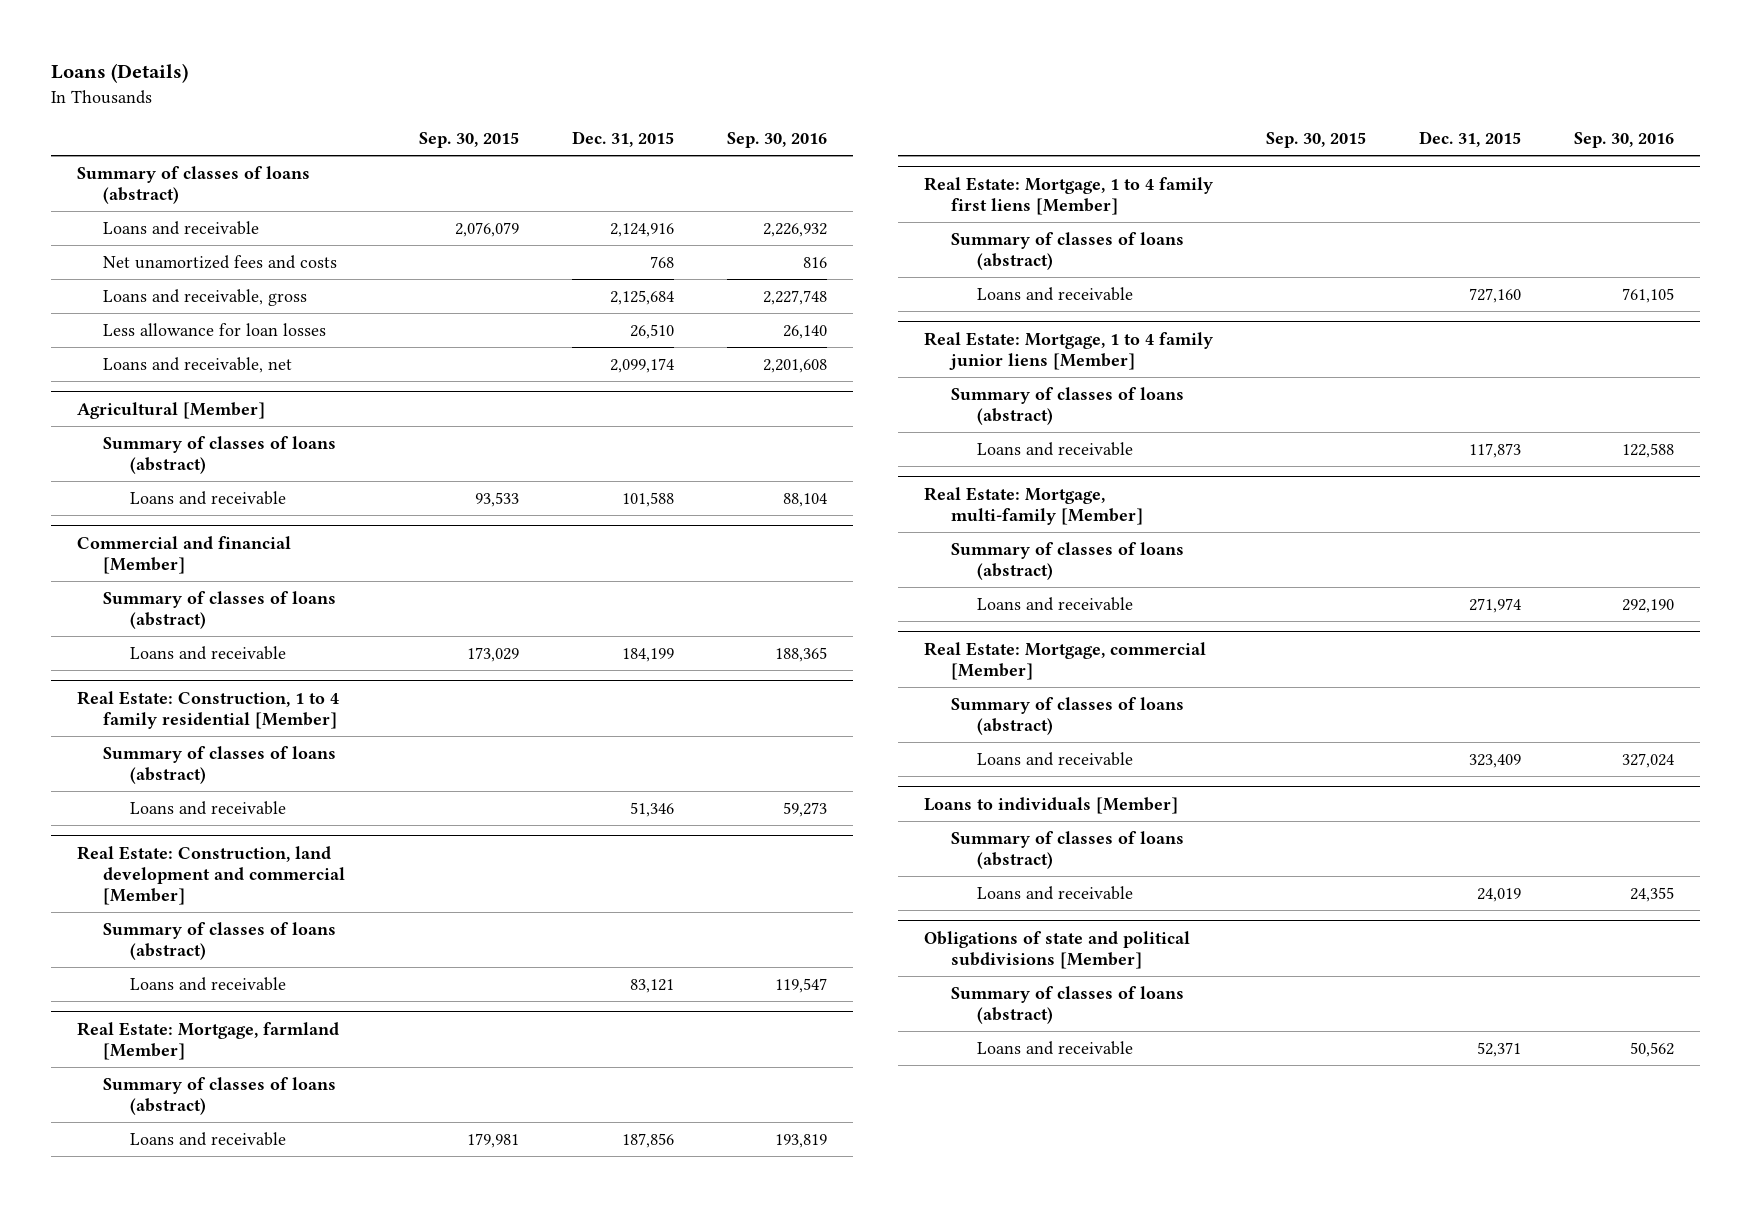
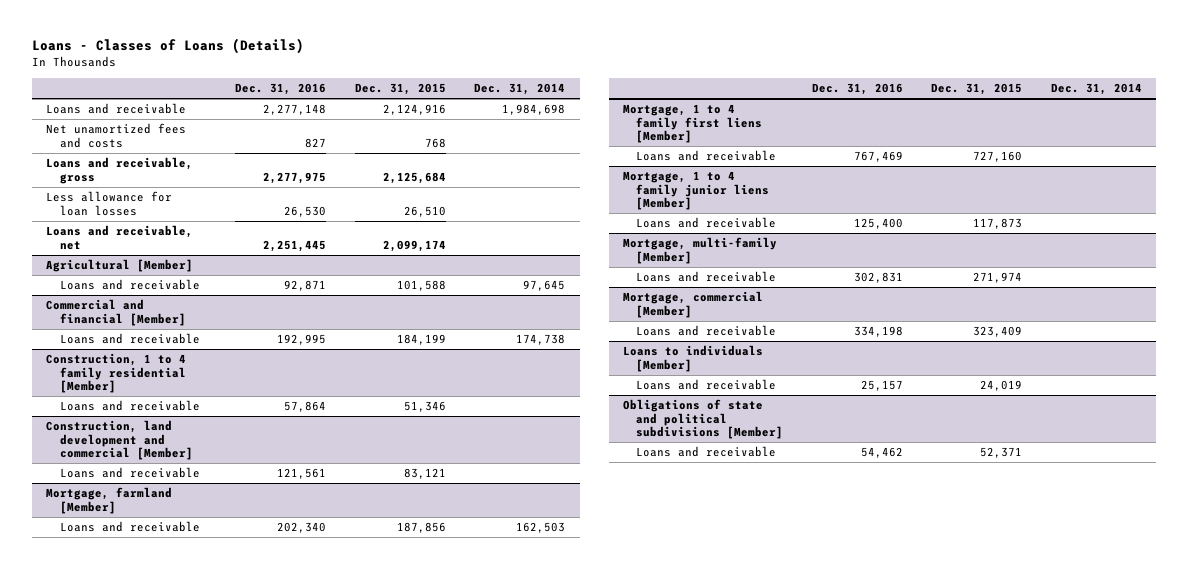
[50,63,188,84] Loans (Details) -> [32,38,305,55] Loans - Classes of Loans (Details)
[418,131,519,148] Sep. 30, 2015 -> none
[726,131,827,148] Sep. 30, 2016 -> none
none -> [235,83,327,96] Dec. 31, 2016
none -> [474,83,566,96] Dec. 31, 2014
[77,166,311,205] Summary of classes of loans (abstract) -> none
[103,436,337,475] Summary of classes of loans (abstract) -> none
[103,591,337,630] Summary of classes of loans (abstract) -> none
[103,746,337,785] Summary of classes of loans (abstract) -> none
[77,690,340,729] Real Estate: Construction, 1 to 4 family residential [Member] -> [46,353,187,394] Construction, 1 to 4 family residential [Member]
[103,922,337,961] Summary of classes of loans (abstract) -> none
[77,845,346,905] Real Estate: Construction, land development and commercial [Member] -> [46,420,193,461] Construction, land development and commercial [Member]
[103,1077,337,1116] Summary of classes of loans (abstract) -> none
[77,1021,340,1060] Real Estate: Mortgage, farmland [Member] -> [46,487,173,514] Mortgage, farmland [Member]
[950,232,1184,271] Summary of classes of loans (abstract) -> none
[924,176,1214,215] Real Estate: Mortgage, 1 to 4 family first liens [Member] -> [622,104,763,144] Mortgage, 1 to 4 family first liens [Member]
[950,387,1184,426] Summary of classes of loans (abstract) -> none
[924,331,1214,370] Real Estate: Mortgage, 1 to 4 family junior liens [Member] -> [622,171,770,211] Mortgage, 1 to 4 family junior liens [Member]
[950,542,1184,581] Summary of classes of loans (abstract) -> none
[924,486,1143,525] Real Estate: Mortgage, multi-family [Member] -> [622,237,777,264] Mortgage, multi-family [Member]
[950,697,1184,736] Summary of classes of loans (abstract) -> none
[924,641,1207,680] Real Estate: Mortgage, commercial [Member] -> [622,291,763,318] Mortgage, commercial [Member]
[950,831,1184,870] Summary of classes of loans (abstract) -> none
[950,986,1184,1025] Summary of classes of loans (abstract) -> none

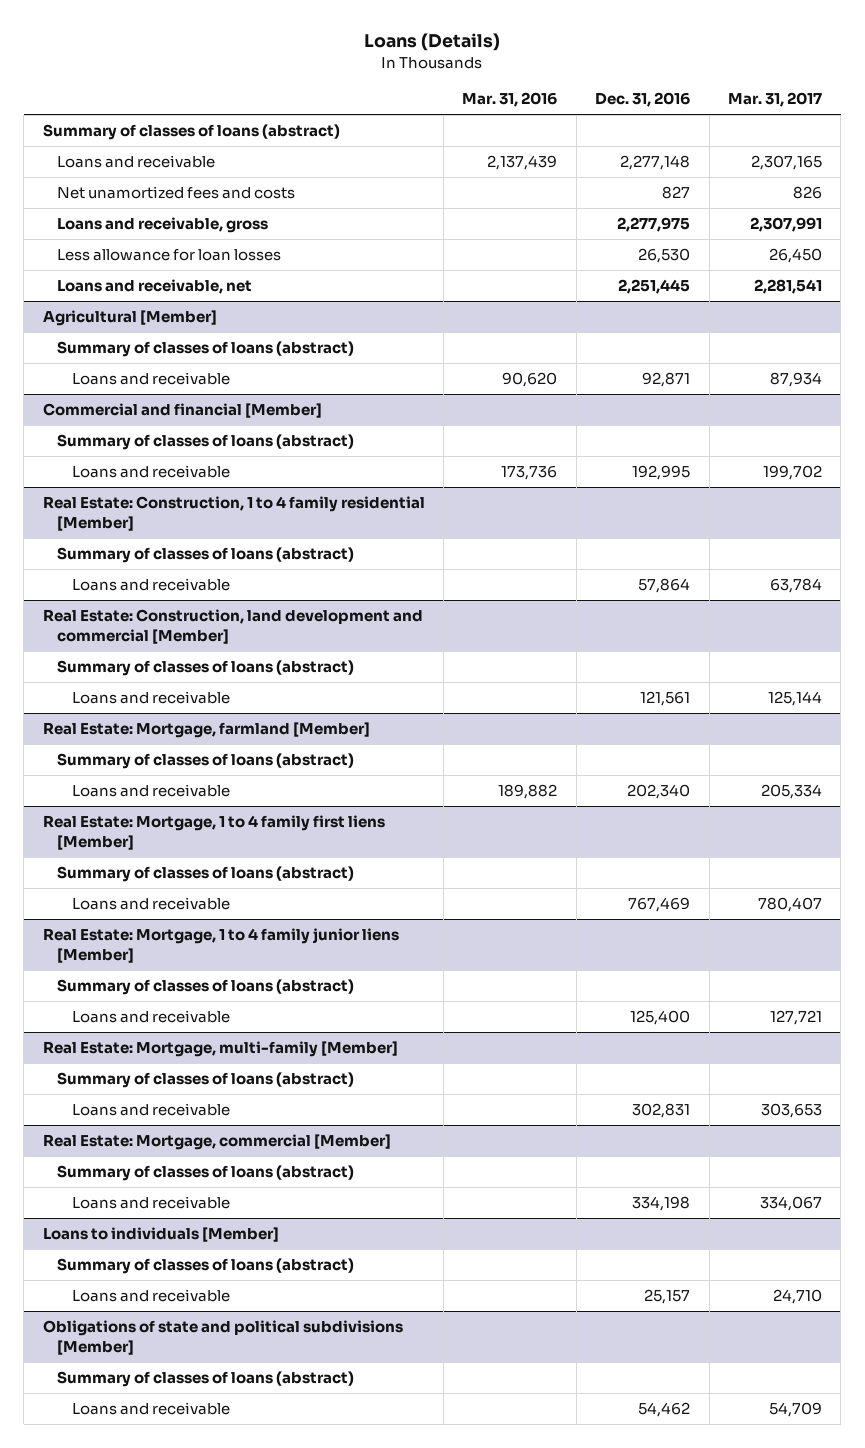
[32,38,305,55] Loans - Classes of Loans (Details) -> [364,33,501,52] Loans (Details)
[354,83,446,96] Dec. 31, 2015 -> none
[474,83,566,96] Dec. 31, 2014 -> none
none -> [462,92,558,108] Mar. 31, 2016
none -> [727,92,822,108] Mar. 31, 2017
none -> [42,124,340,141] Summary of classes of loans (abstract)
none -> [57,341,355,358] Summary of classes of loans (abstract)
none -> [57,434,355,451] Summary of classes of loans (abstract)
[46,353,187,394] Construction, 1 to 4 family residential [Member] -> [42,496,425,531] Real Estate: Construction, 1 to 4 family residential [Member]
none -> [57,547,355,564] Summary of classes of loans (abstract)
[46,420,193,461] Construction, land development and commercial [Member] -> [42,609,423,644] Real Estate: Construction, land development and commercial [Member]
none -> [57,660,355,677] Summary of classes of loans (abstract)
[46,487,173,514] Mortgage, farmland [Member] -> [42,722,370,739] Real Estate: Mortgage, farmland [Member]
none -> [57,753,355,770] Summary of classes of loans (abstract)
[622,104,763,144] Mortgage, 1 to 4 family first liens [Member] -> [42,815,385,850] Real Estate: Mortgage, 1 to 4 family first liens [Member]
none -> [57,866,355,883] Summary of classes of loans (abstract)
[622,171,770,211] Mortgage, 1 to 4 family junior liens [Member] -> [42,928,399,963] Real Estate: Mortgage, 1 to 4 family junior liens [Member]
none -> [57,979,355,996] Summary of classes of loans (abstract)
[622,237,777,264] Mortgage, multi-family [Member] -> [42,1041,398,1058] Real Estate: Mortgage, multi-family [Member]
none -> [57,1072,355,1089] Summary of classes of loans (abstract)
[622,291,763,318] Mortgage, commercial [Member] -> [42,1134,391,1151] Real Estate: Mortgage, commercial [Member]
none -> [57,1165,355,1182] Summary of classes of loans (abstract)
none -> [57,1258,355,1275] Summary of classes of loans (abstract)
none -> [57,1371,355,1388] Summary of classes of loans (abstract)

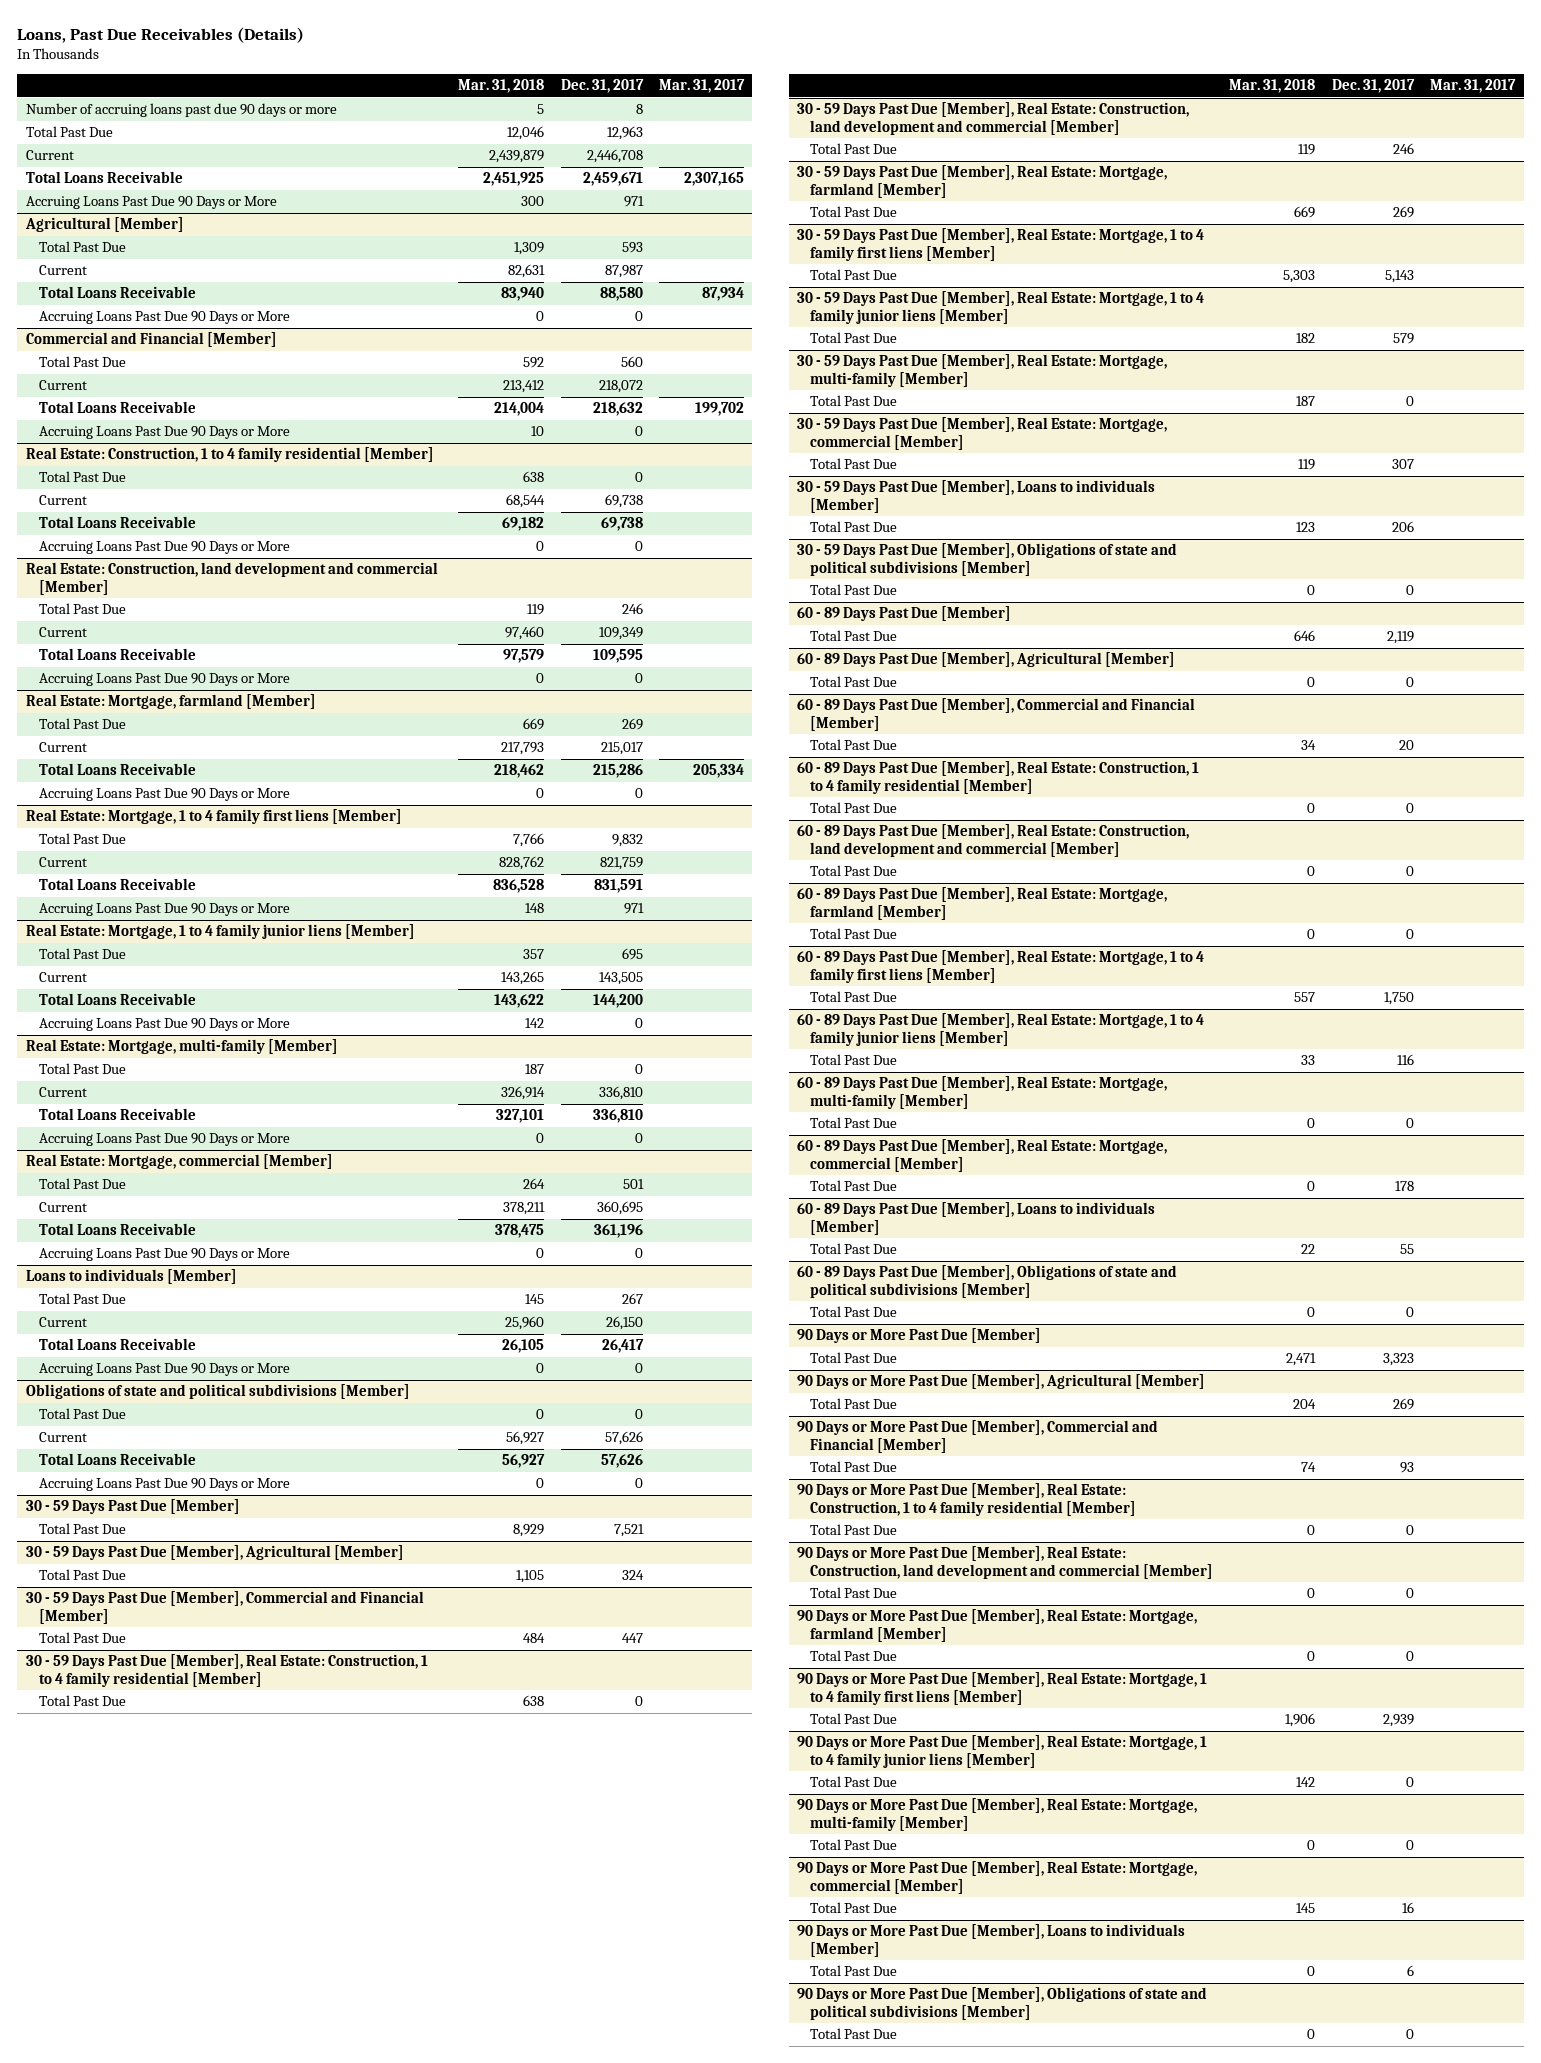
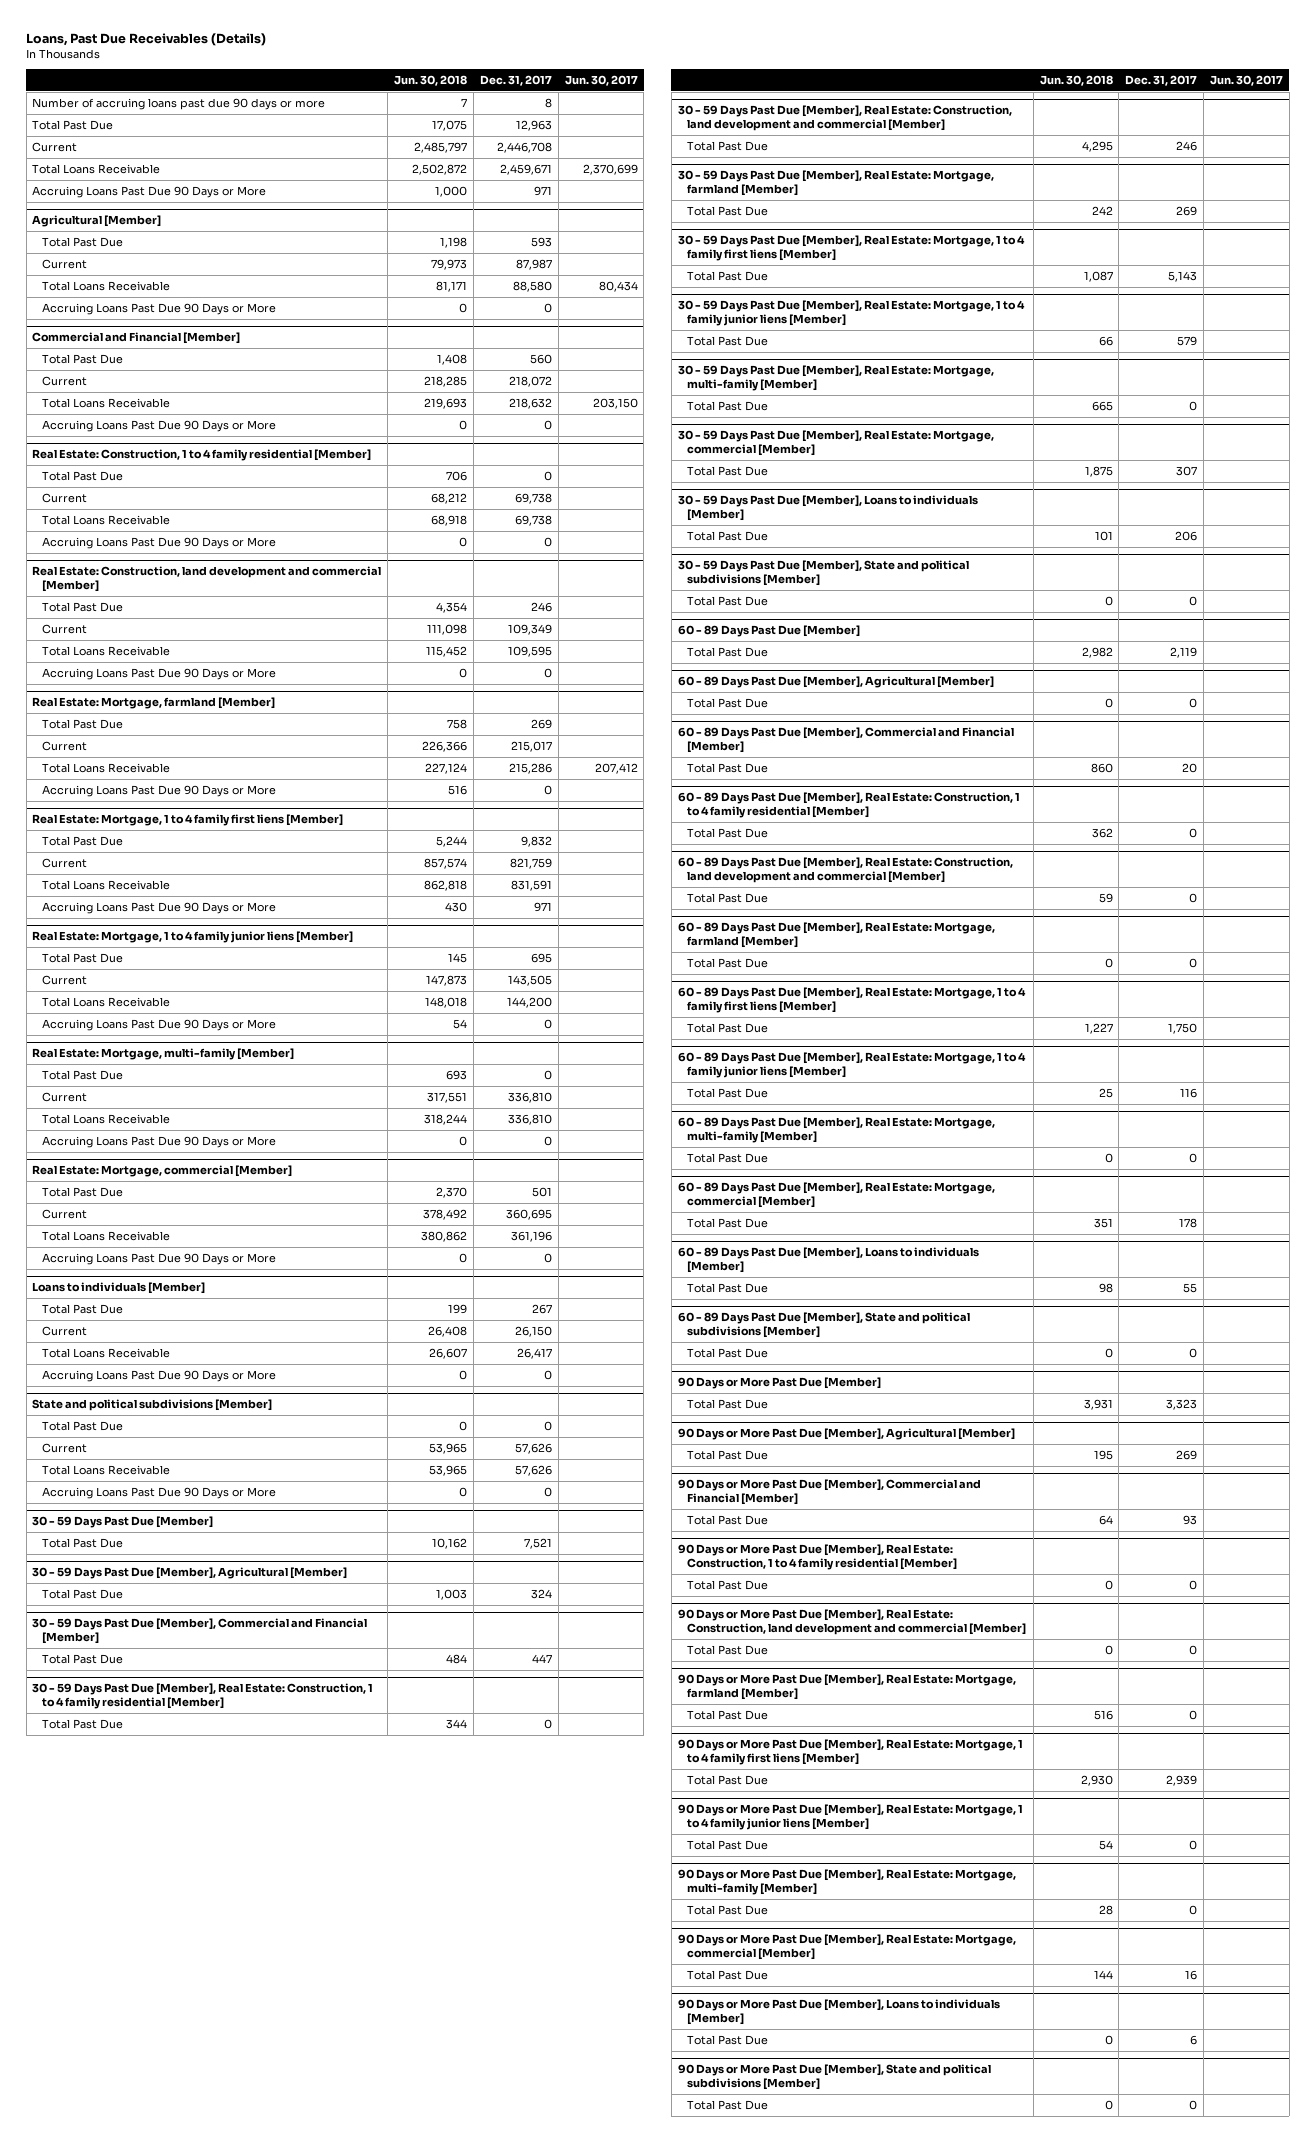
[458,79,545,94] Mar. 31, 2018 -> none
[659,79,746,94] Mar. 31, 2017 -> none
none -> [394,74,468,86] Jun. 30, 2018
none -> [564,74,638,86] Jun. 30, 2017
[25,1384,410,1400] Obligations of state and political subdivisions [Member] -> [32,1398,273,1411] State and political subdivisions [Member]
[796,543,1177,576] 30 - 59 Days Past Due [Member], Obligations of state and political subdivisions [Member] -> [677,559,969,587] 30 - 59 Days Past Due [Member], State and political subdivisions [Member]
[796,1265,1177,1298] 60 - 89 Days Past Due [Member], Obligations of state and political subdivisions [Member] -> [677,1311,970,1339] 60 - 89 Days Past Due [Member], State and political subdivisions [Member]
[796,1987,1207,2020] 90 Days or More Past Due [Member], Obligations of state and political subdivisions [Member] -> [677,2063,991,2091] 90 Days or More Past Due [Member], State and political subdivisions [Member]

